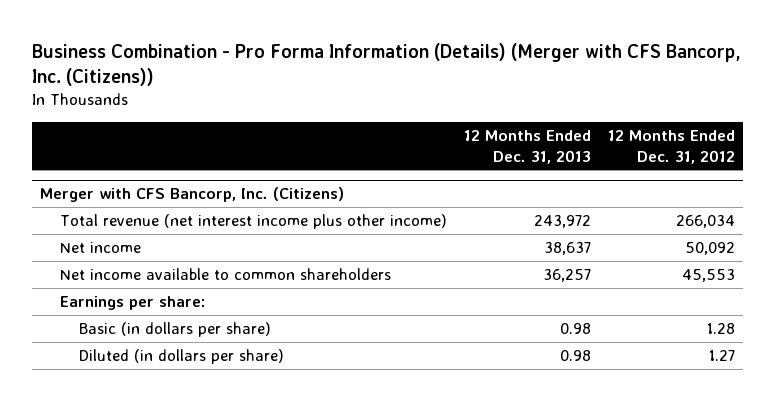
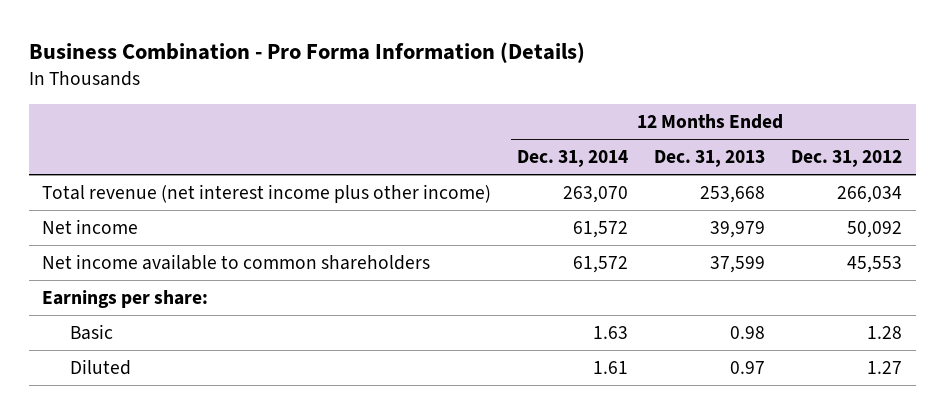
[31,42,741,87] Business Combination - Pro Forma Information (Details) (Merger with CFS Bancorp, Inc. (Citizens)) -> [28,41,585,63] Business Combination - Pro Forma Information (Details)
none -> [517,150,629,168] Dec. 31, 2014
[40,187,345,203] Merger with CFS Bancorp, Inc. (Citizens) -> none
[533,214,591,228] 243,972 -> [700,185,766,203] 253,668
[543,241,591,255] 38,637 -> [710,220,766,238] 39,979
[542,268,591,282] 36,257 -> [710,255,766,273] 37,599
[78,321,271,337] Basic (in dollars per share) -> [69,323,113,340] Basic
[78,348,284,364] Diluted (in dollars per share) -> [69,358,131,375] Diluted
[559,349,591,361] 0.98 -> [730,360,766,374] 0.97

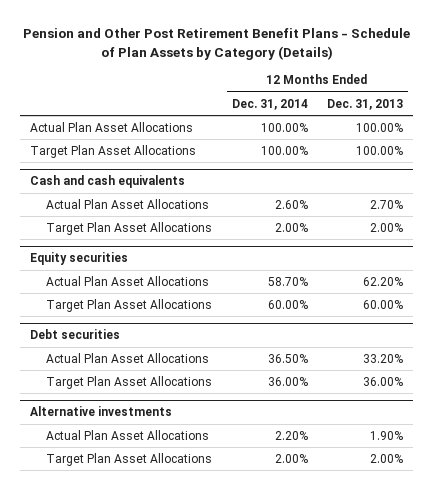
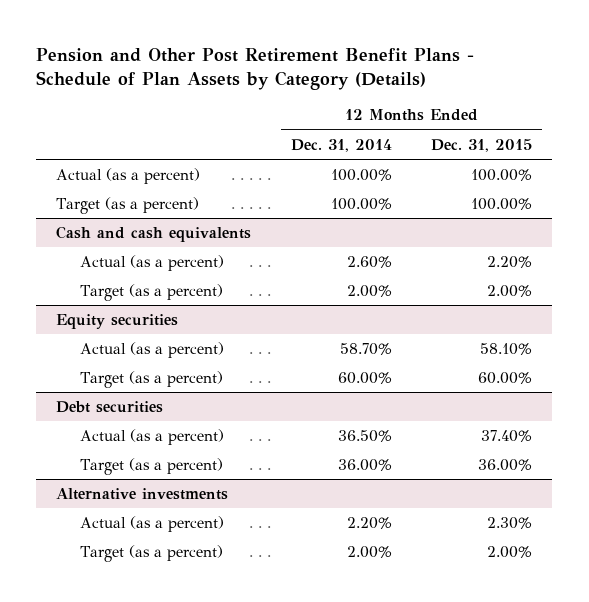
[327,98,404,110] Dec. 31, 2013 -> none
none -> [431,138,533,152] Dec. 31, 2015
[29,121,193,132] Actual Plan Asset Allocations -> [56,168,201,185] Actual (as a percent)
[29,144,196,158] Target Plan Asset Allocations -> [56,197,200,215] Target (as a percent)
[45,198,209,209] Actual Plan Asset Allocations -> [79,255,224,272] Actual (as a percent)
[45,221,212,235] Target Plan Asset Allocations -> [79,284,223,302] Target (as a percent)
[45,275,209,286] Actual Plan Asset Allocations -> [79,342,224,359] Actual (as a percent)
[45,298,212,312] Target Plan Asset Allocations -> [79,371,223,389] Target (as a percent)
[45,352,209,363] Actual Plan Asset Allocations -> [79,429,224,446] Actual (as a percent)
[45,375,212,389] Target Plan Asset Allocations -> [79,458,223,476] Target (as a percent)
[45,429,209,440] Actual Plan Asset Allocations -> [79,516,224,533] Actual (as a percent)
[45,452,212,466] Target Plan Asset Allocations -> [79,545,223,563] Target (as a percent)

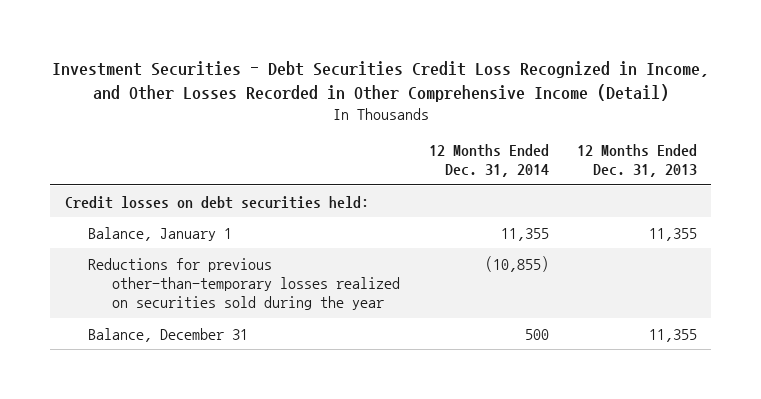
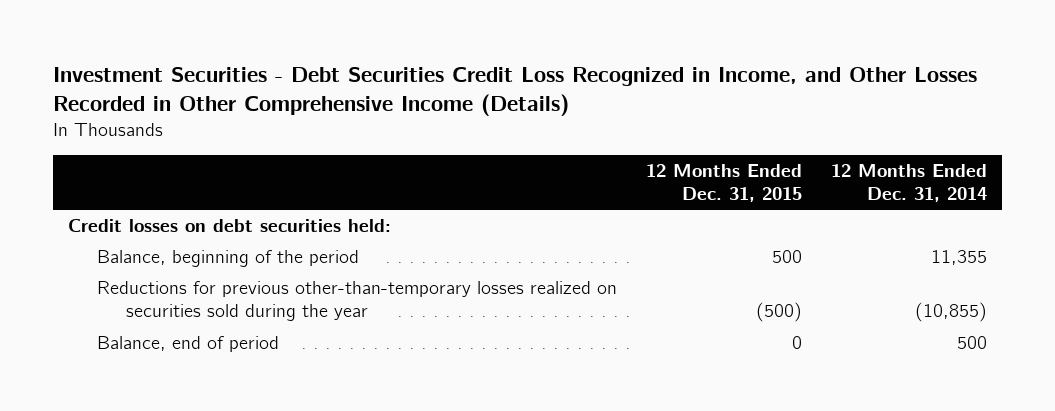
[51,61,709,103] Investment Securities - Debt Securities Credit Loss Recognized in Income, and Other Losses Recorded in Other Comprehensive Income (Detail) -> [53,66,978,116] Investment Securities - Debt Securities Credit Loss Recognized in Income, and Other Losses Recorded in Other Comprehensive Income (Details)
[576,143,697,177] 12 Months Ended Dec. 31, 2013 -> none
none -> [646,163,803,202] 12 Months Ended Dec. 31, 2015
[88,226,233,241] Balance, January 1 -> [96,250,359,268] Balance, beginning of the period
[88,327,249,342] Balance, December 31 -> [96,336,279,353] Balance, end of period

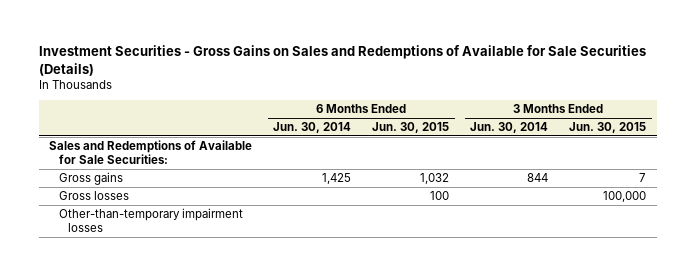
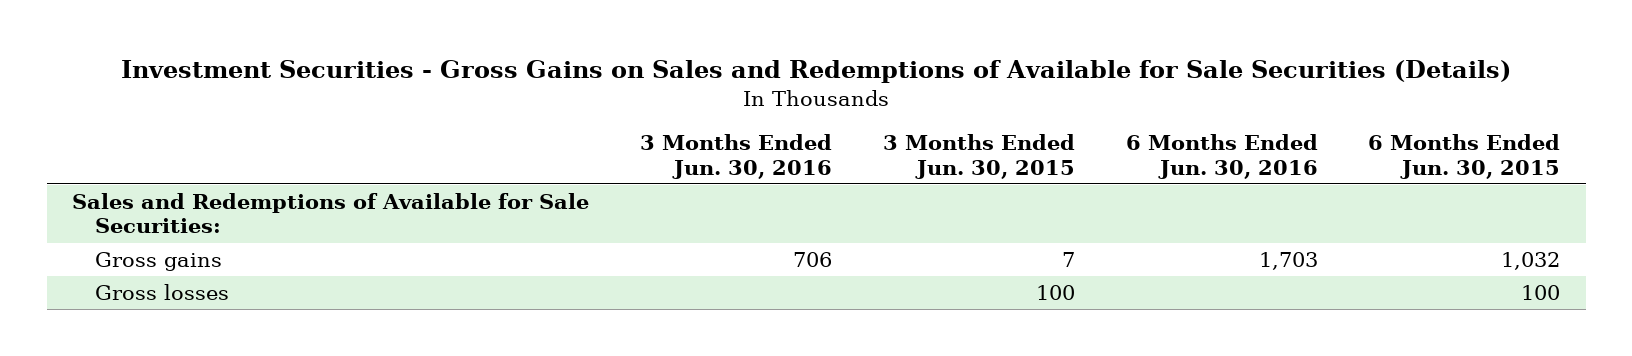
[273,121,352,133] Jun. 30, 2014 -> none
[470,121,549,133] Jun. 30, 2014 -> none
none -> [639,134,832,179] 3 Months Ended Jun. 30, 2016
none -> [1125,134,1318,179] 6 Months Ended Jun. 30, 2016
[58,207,243,232] Other-than-temporary impairment losses -> none
[603,190,647,202] 100,000 -> [1035,285,1075,301] 100

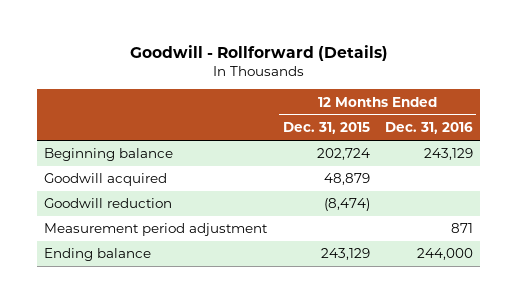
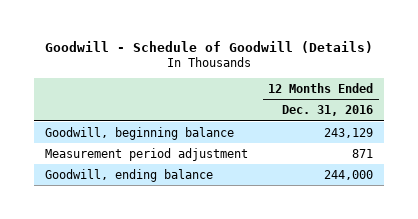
[129,44,388,61] Goodwill - Rollforward (Details) -> [45,40,374,53] Goodwill - Schedule of Goodwill (Details)
[282,122,370,135] Dec. 31, 2015 -> none
[44,173,168,187] Goodwill acquired -> none
[44,198,173,209] Goodwill reduction -> none
[44,148,174,162] Beginning balance -> [44,126,234,140] Goodwill, beginning balance
[44,248,152,262] Ending balance -> [44,168,213,182] Goodwill, ending balance

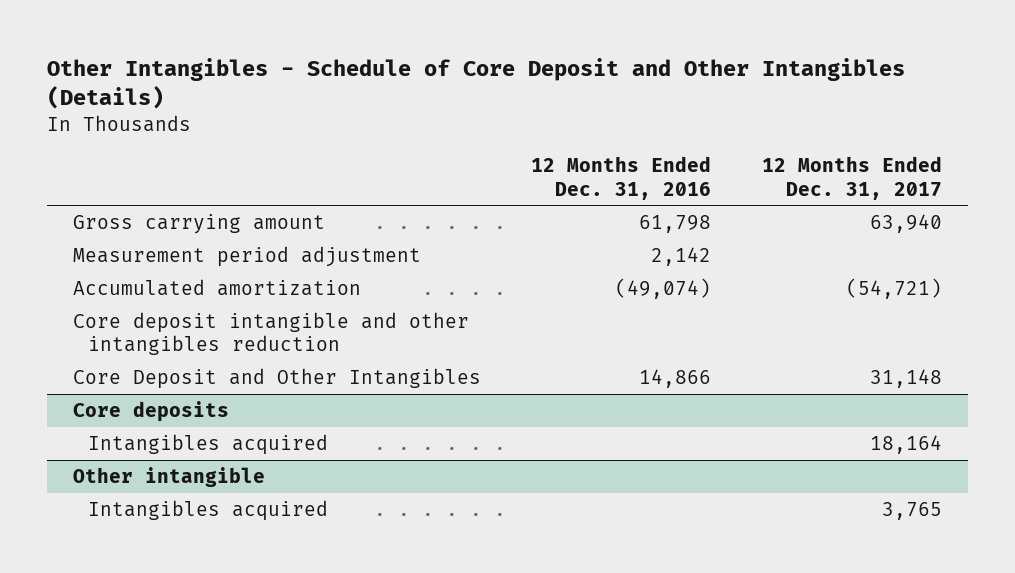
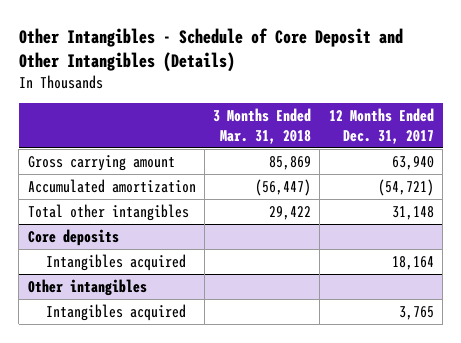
[531,156,712,200] 12 Months Ended Dec. 31, 2016 -> none
none -> [213,108,312,145] 3 Months Ended Mar. 31, 2018
[72,245,421,267] Measurement period adjustment -> none
[72,311,469,356] Core deposit intangible and other intangibles reduction -> none
[72,367,481,389] Core Deposit and Other Intangibles -> [27,203,189,221] Total other intangibles
[72,466,265,487] Other intangible -> [27,278,147,296] Other intangibles

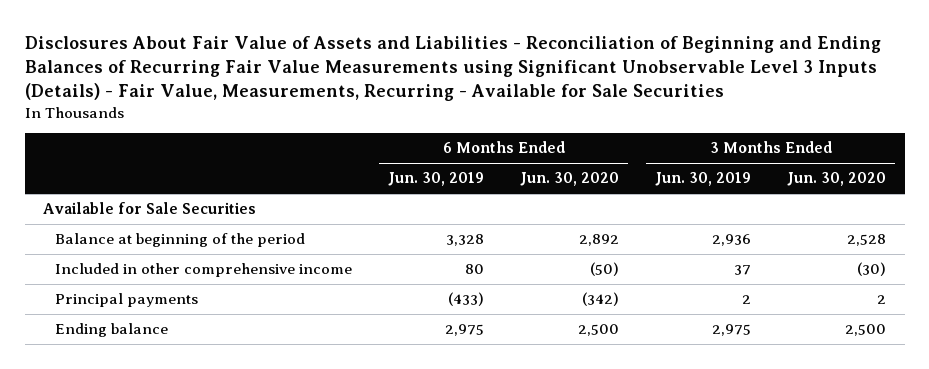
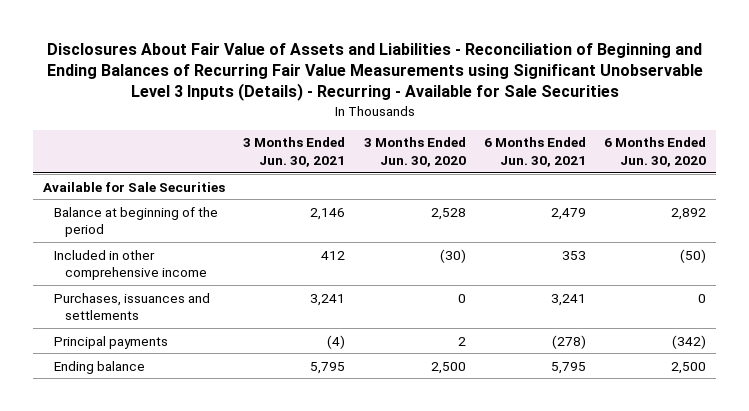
[24,35,881,101] Disclosures About Fair Value of Assets and Liabilities - Reconciliation of Beginning and Ending Balances of Recurring Fair Value Measurements using Significant Unobservable Level 3 Inputs (Details) - Fair Value, Measurements, Recurring - Available for Sale Securities -> [46,42,703,102] Disclosures About Fair Value of Assets and Liabilities - Reconciliation of Beginning and Ending Balances of Recurring Fair Value Measurements using Significant Unobservable Level 3 Inputs (Details) - Recurring - Available for Sale Securities
[387,172,484,187] Jun. 30, 2019 -> none
[655,172,752,187] Jun. 30, 2019 -> none
none -> [243,137,346,167] 3 Months Ended Jun. 30, 2021
none -> [483,137,586,167] 6 Months Ended Jun. 30, 2021
none -> [54,292,211,321] Purchases, issuances and settlements

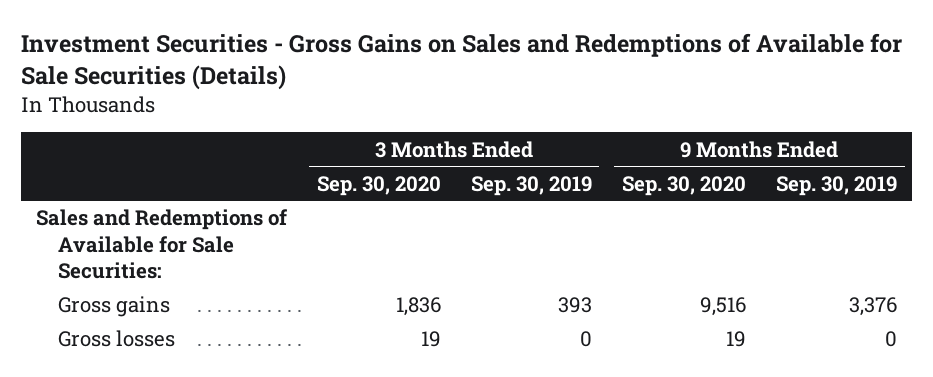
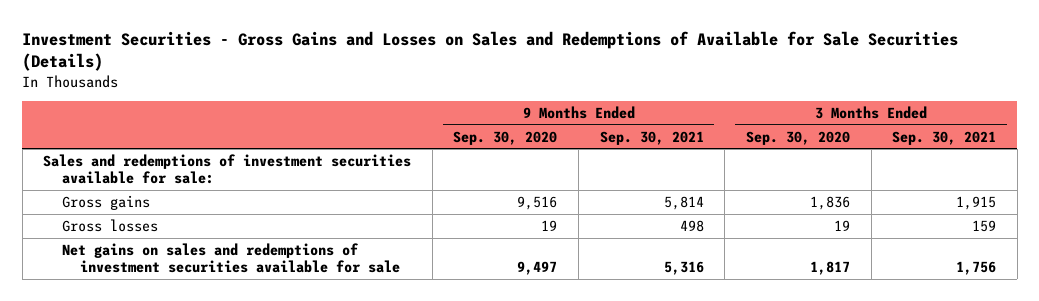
[20,33,902,91] Investment Securities - Gross Gains on Sales and Redemptions of Available for Sale Securities (Details) -> [22,30,959,72] Investment Securities - Gross Gains and Losses on Sales and Redemptions of Available for Sale Securities (Details)
[470,175,592,196] Sep. 30, 2019 -> none
[776,175,898,196] Sep. 30, 2019 -> none
none -> [599,130,704,145] Sep. 30, 2021
none -> [892,130,997,145] Sep. 30, 2021
[35,209,288,280] Sales and Redemptions of Available for Sale Securities: -> [43,153,412,185] Sales and redemptions of investment securities available for sale:
none -> [61,242,400,274] Net gains on sales and redemptions of investment securities available for sale

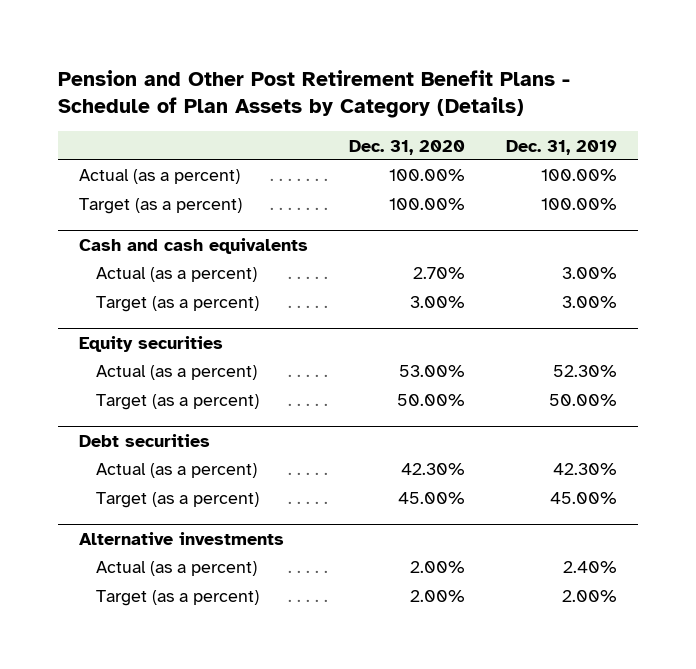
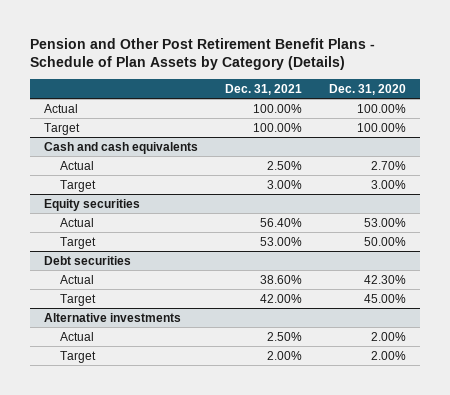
[505,139,617,155] Dec. 31, 2019 -> none
none -> [224,84,302,96] Dec. 31, 2021
[78,169,240,185] Actual (as a percent) -> [43,103,78,113] Actual
[78,198,242,215] Target (as a percent) -> [43,122,80,135] Target
[95,267,257,283] Actual (as a percent) -> [59,160,94,170] Actual
[95,296,259,313] Target (as a percent) -> [59,179,96,192] Target
[95,365,257,381] Actual (as a percent) -> [59,217,94,227] Actual
[95,394,259,411] Target (as a percent) -> [59,236,96,249] Target
[95,463,257,479] Actual (as a percent) -> [59,274,94,284] Actual
[95,492,259,509] Target (as a percent) -> [59,293,96,306] Target
[95,561,257,577] Actual (as a percent) -> [59,331,94,341] Actual
[95,590,259,607] Target (as a percent) -> [59,350,96,363] Target

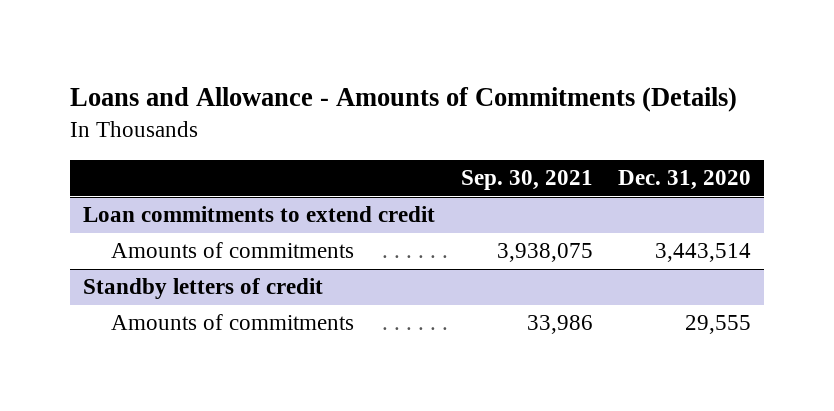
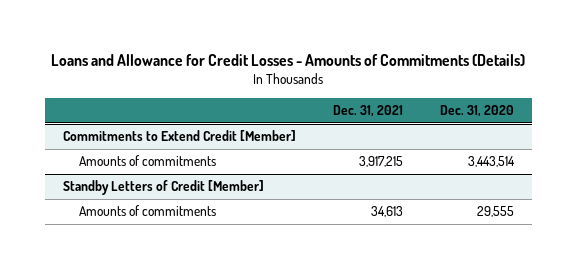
[70,86,738,112] Loans and Allowance - Amounts of Commitments (Details) -> [51,53,526,66] Loans and Allowance for Credit Losses - Amounts of Commitments (Details)
[460,170,593,191] Sep. 30, 2021 -> none
none -> [332,105,403,118] Dec. 31, 2021
[83,206,436,223] Loan commitments to extend credit -> [62,130,296,142] Commitments to Extend Credit [Member]
[83,278,324,300] Standby letters of credit -> [62,180,264,196] Standby Letters of Credit [Member]

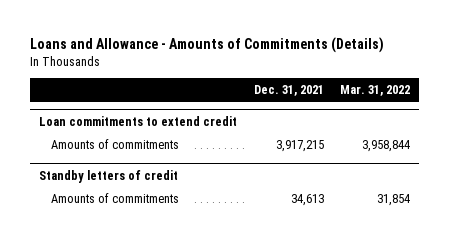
[51,53,526,66] Loans and Allowance for Credit Losses - Amounts of Commitments (Details) -> [30,37,385,54] Loans and Allowance - Amounts of Commitments (Details)
[439,105,514,118] Dec. 31, 2020 -> none
none -> [340,85,411,97] Mar. 31, 2022
[62,130,296,142] Commitments to Extend Credit [Member] -> [38,115,237,126] Loan commitments to extend credit
[62,180,264,196] Standby Letters of Credit [Member] -> [38,169,178,183] Standby letters of credit

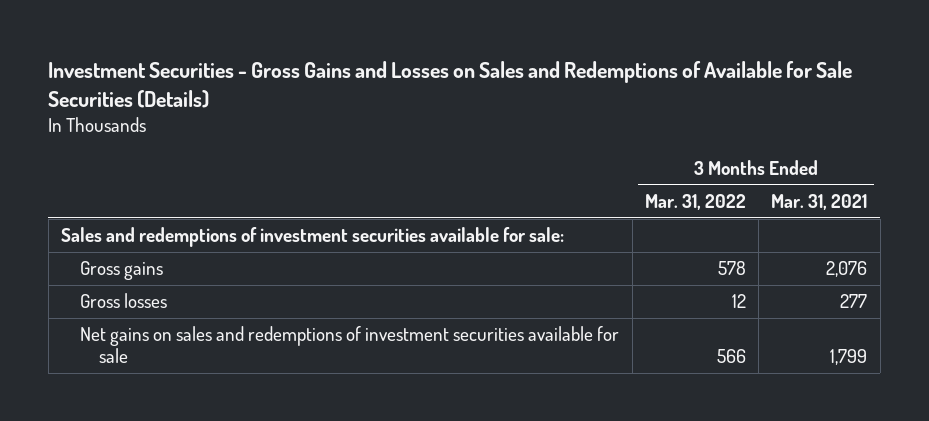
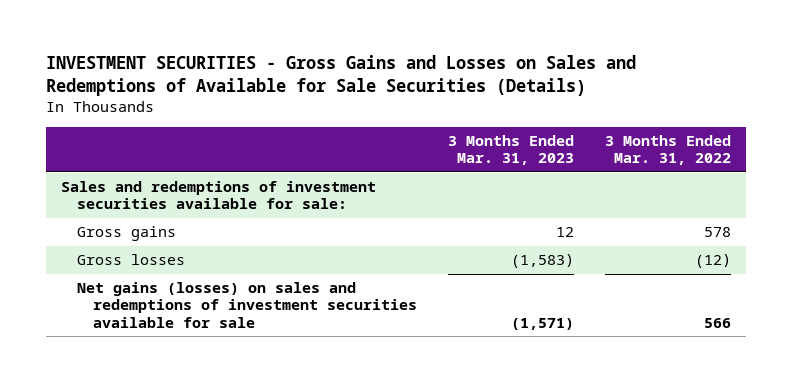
[48,60,853,108] Investment Securities - Gross Gains and Losses on Sales and Redemptions of Available for Sale Securities (Details) -> [46,55,637,97] INVESTMENT SECURITIES - Gross Gains and Losses on Sales and Redemptions of Available for Sale Securities (Details)
[771,193,868,210] Mar. 31, 2021 -> none
none -> [448,135,575,166] 3 Months Ended Mar. 31, 2023
[731,294,746,309] 12 -> [694,254,731,269] (12)
[80,326,620,364] Net gains on sales and redemptions of investment securities available for sale -> [77,282,418,328] Net gains (losses) on sales and redemptions of investment securities available for sale

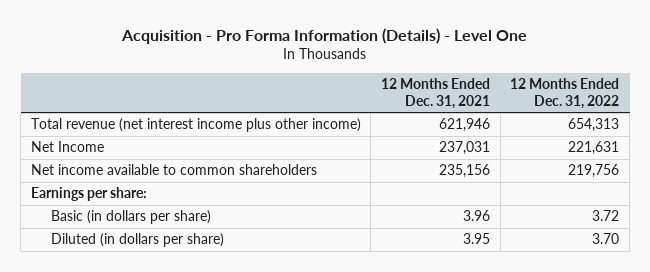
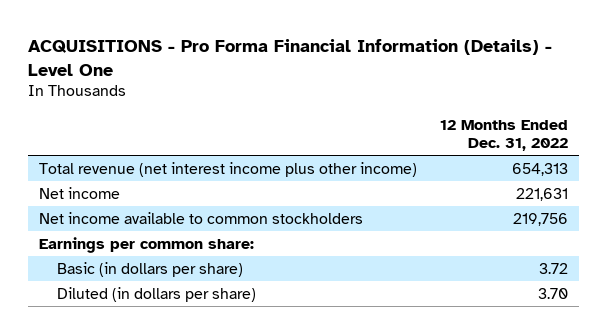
[121,28,528,45] Acquisition - Pro Forma Information (Details) - Level One -> [27,38,552,76] ACQUISITIONS - Pro Forma Financial Information (Details) - Level One
[381,77,491,109] 12 Months Ended Dec. 31, 2021 -> none
[30,141,104,153] Net Income -> [39,186,121,199] Net income
[30,164,317,176] Net income available to common shareholders -> [39,211,364,224] Net income available to common stockholders
[30,187,147,202] Earnings per share: -> [39,236,255,253] Earnings per common share:

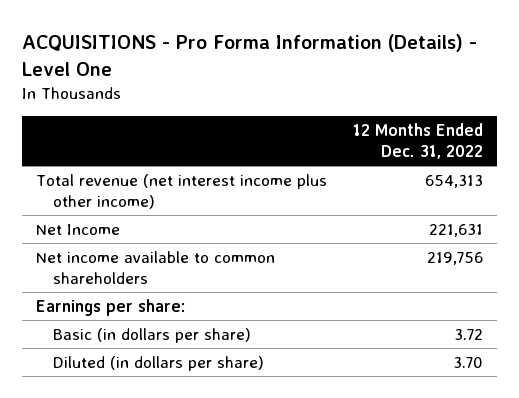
[27,38,552,76] ACQUISITIONS - Pro Forma Financial Information (Details) - Level One -> [22,33,478,76] ACQUISITIONS - Pro Forma Information (Details) - Level One
[39,186,121,199] Net income -> [35,223,120,235] Net Income
[39,211,364,224] Net income available to common stockholders -> [35,250,275,284] Net income available to common shareholders
[39,236,255,253] Earnings per common share: -> [35,298,185,316] Earnings per share:

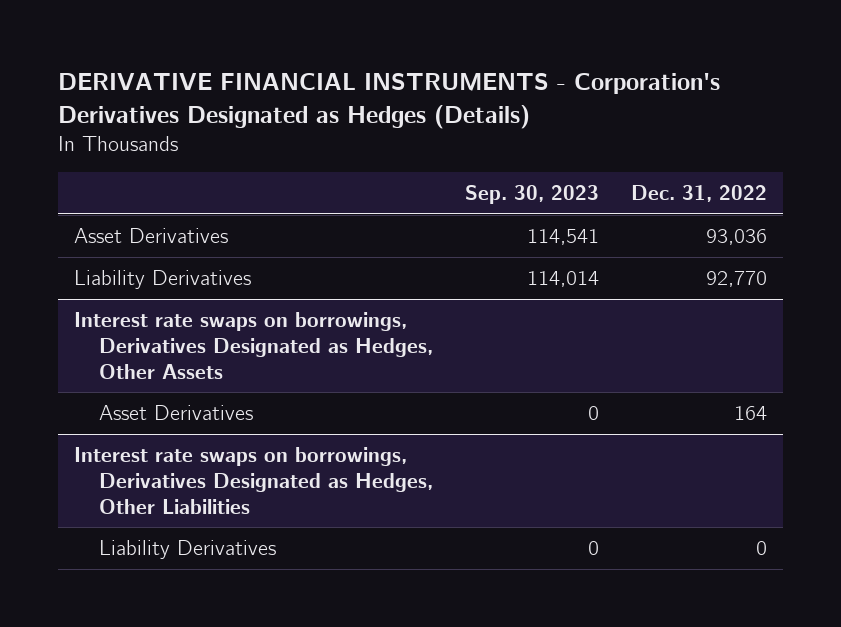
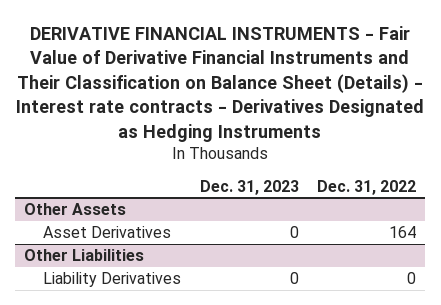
[57,73,720,129] DERIVATIVE FINANCIAL INSTRUMENTS - Corporation's Derivatives Designated as Hedges (Details) -> [16,25,425,142] DERIVATIVE FINANCIAL INSTRUMENTS - Fair Value of Derivative Financial Instruments and Their Classification on Balance Sheet (Details) - Interest rate contracts - Derivatives Designated as Hedging Instruments
[464,185,599,205] Sep. 30, 2023 -> none
none -> [199,179,299,195] Dec. 31, 2023
[73,228,228,244] Asset Derivatives -> none
[73,270,251,290] Liability Derivatives -> none
[73,312,433,379] Interest rate swaps on borrowings, Derivatives Designated as Hedges, Other Assets -> none
none -> [24,202,127,215] Other Assets
[73,447,433,514] Interest rate swaps on borrowings, Derivatives Designated as Hedges, Other Liabilities -> none
none -> [24,248,145,261] Other Liabilities

